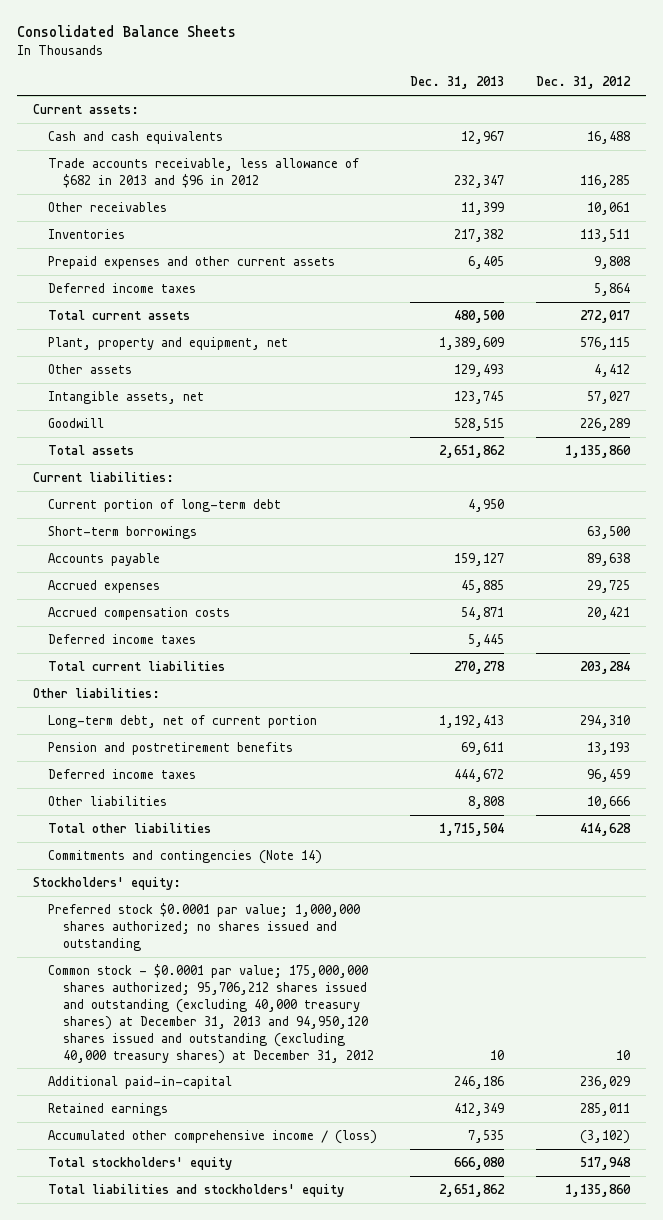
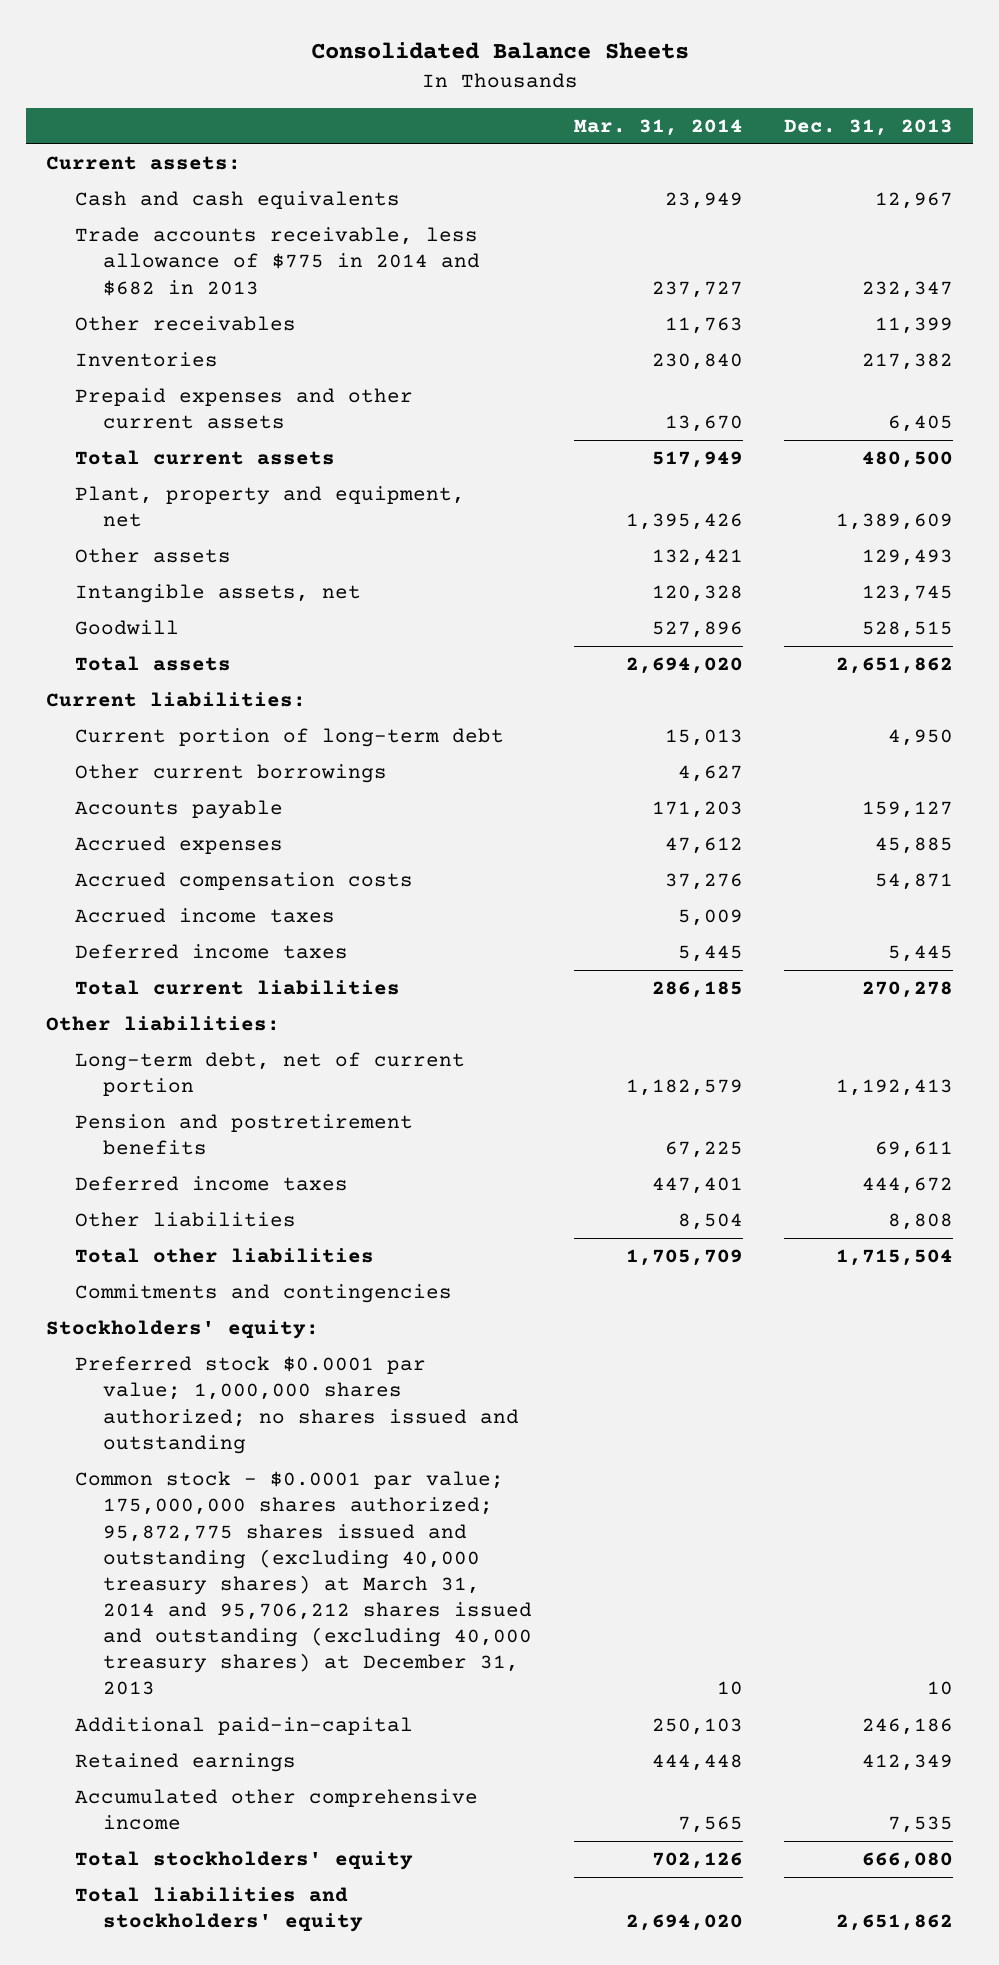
[535,76,631,90] Dec. 31, 2012 -> none
none -> [573,118,743,136] Mar. 31, 2014
[48,157,360,188] Trade accounts receivable, less allowance of $682 in 2013 and $96 in 2012 -> [74,227,481,296] Trade accounts receivable, less allowance of $775 in 2014 and $682 in 2013
[48,282,197,293] Deferred income taxes -> none
[48,525,198,539] Short-term borrowings -> none
none -> [74,764,387,784] Other current borrowings
none -> [74,908,335,924] Accrued income taxes
[48,849,323,864] Commitments and contingencies (Note 14) -> [74,1284,452,1304] Commitments and contingencies
[48,963,375,1064] Common stock - $0.0001 par value; 175,000,000 shares authorized; 95,706,212 shares issued and outstanding (excluding 40,000 treasury shares) at December 31, 2013 and 94,950,120 shares issued and outstanding (excluding 40,000 treasury shares) at December 31, 2012 -> [74,1471,533,1696] Common stock - $0.0001 par value; 175,000,000 shares authorized; 95,872,775 shares issued and outstanding (excluding 40,000 treasury shares) at March 31, 2014 and 95,706,212 shares issued and outstanding (excluding 40,000 treasury shares) at December 31, 2013
[48,1129,378,1144] Accumulated other comprehensive income / (loss) -> [74,1789,478,1831] Accumulated other comprehensive income

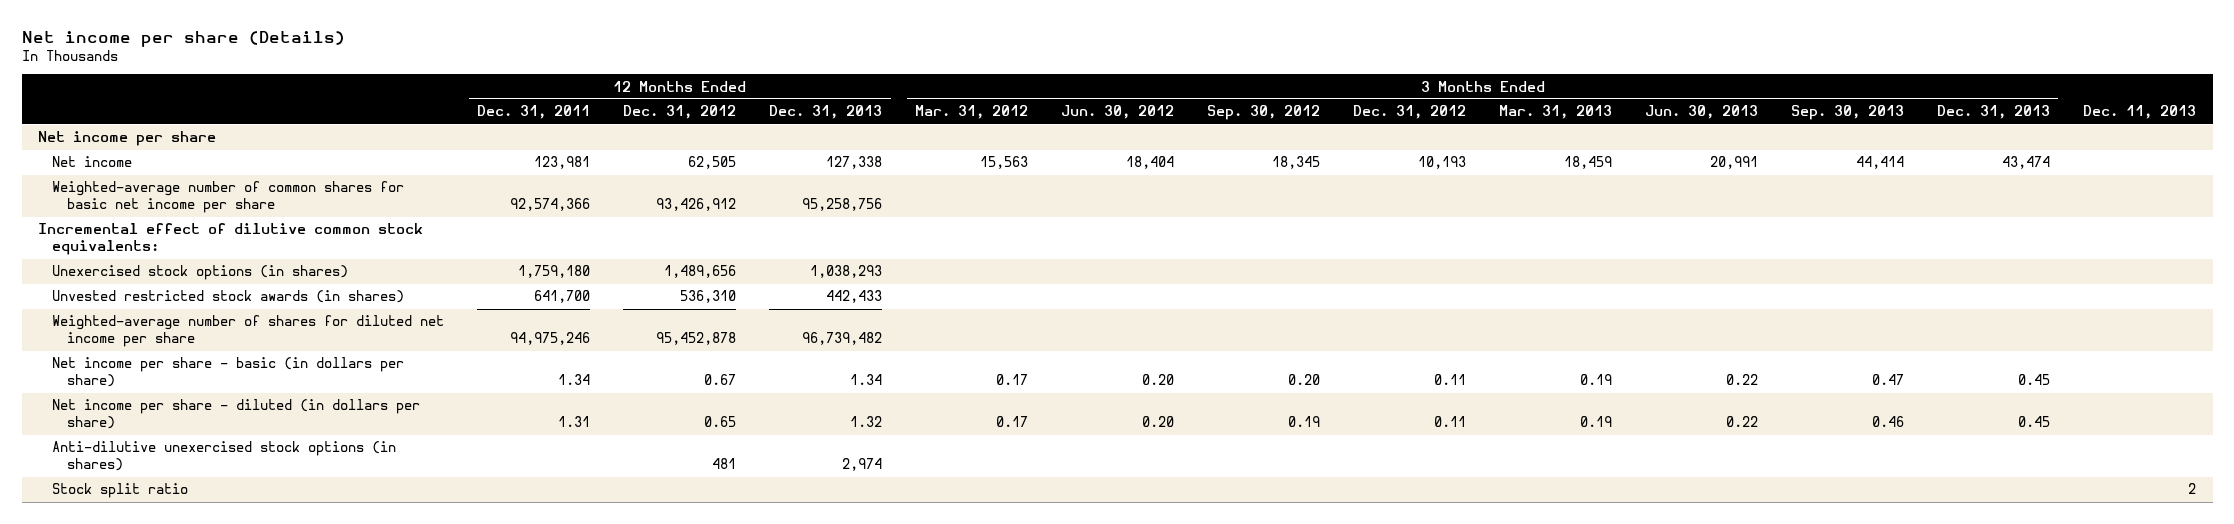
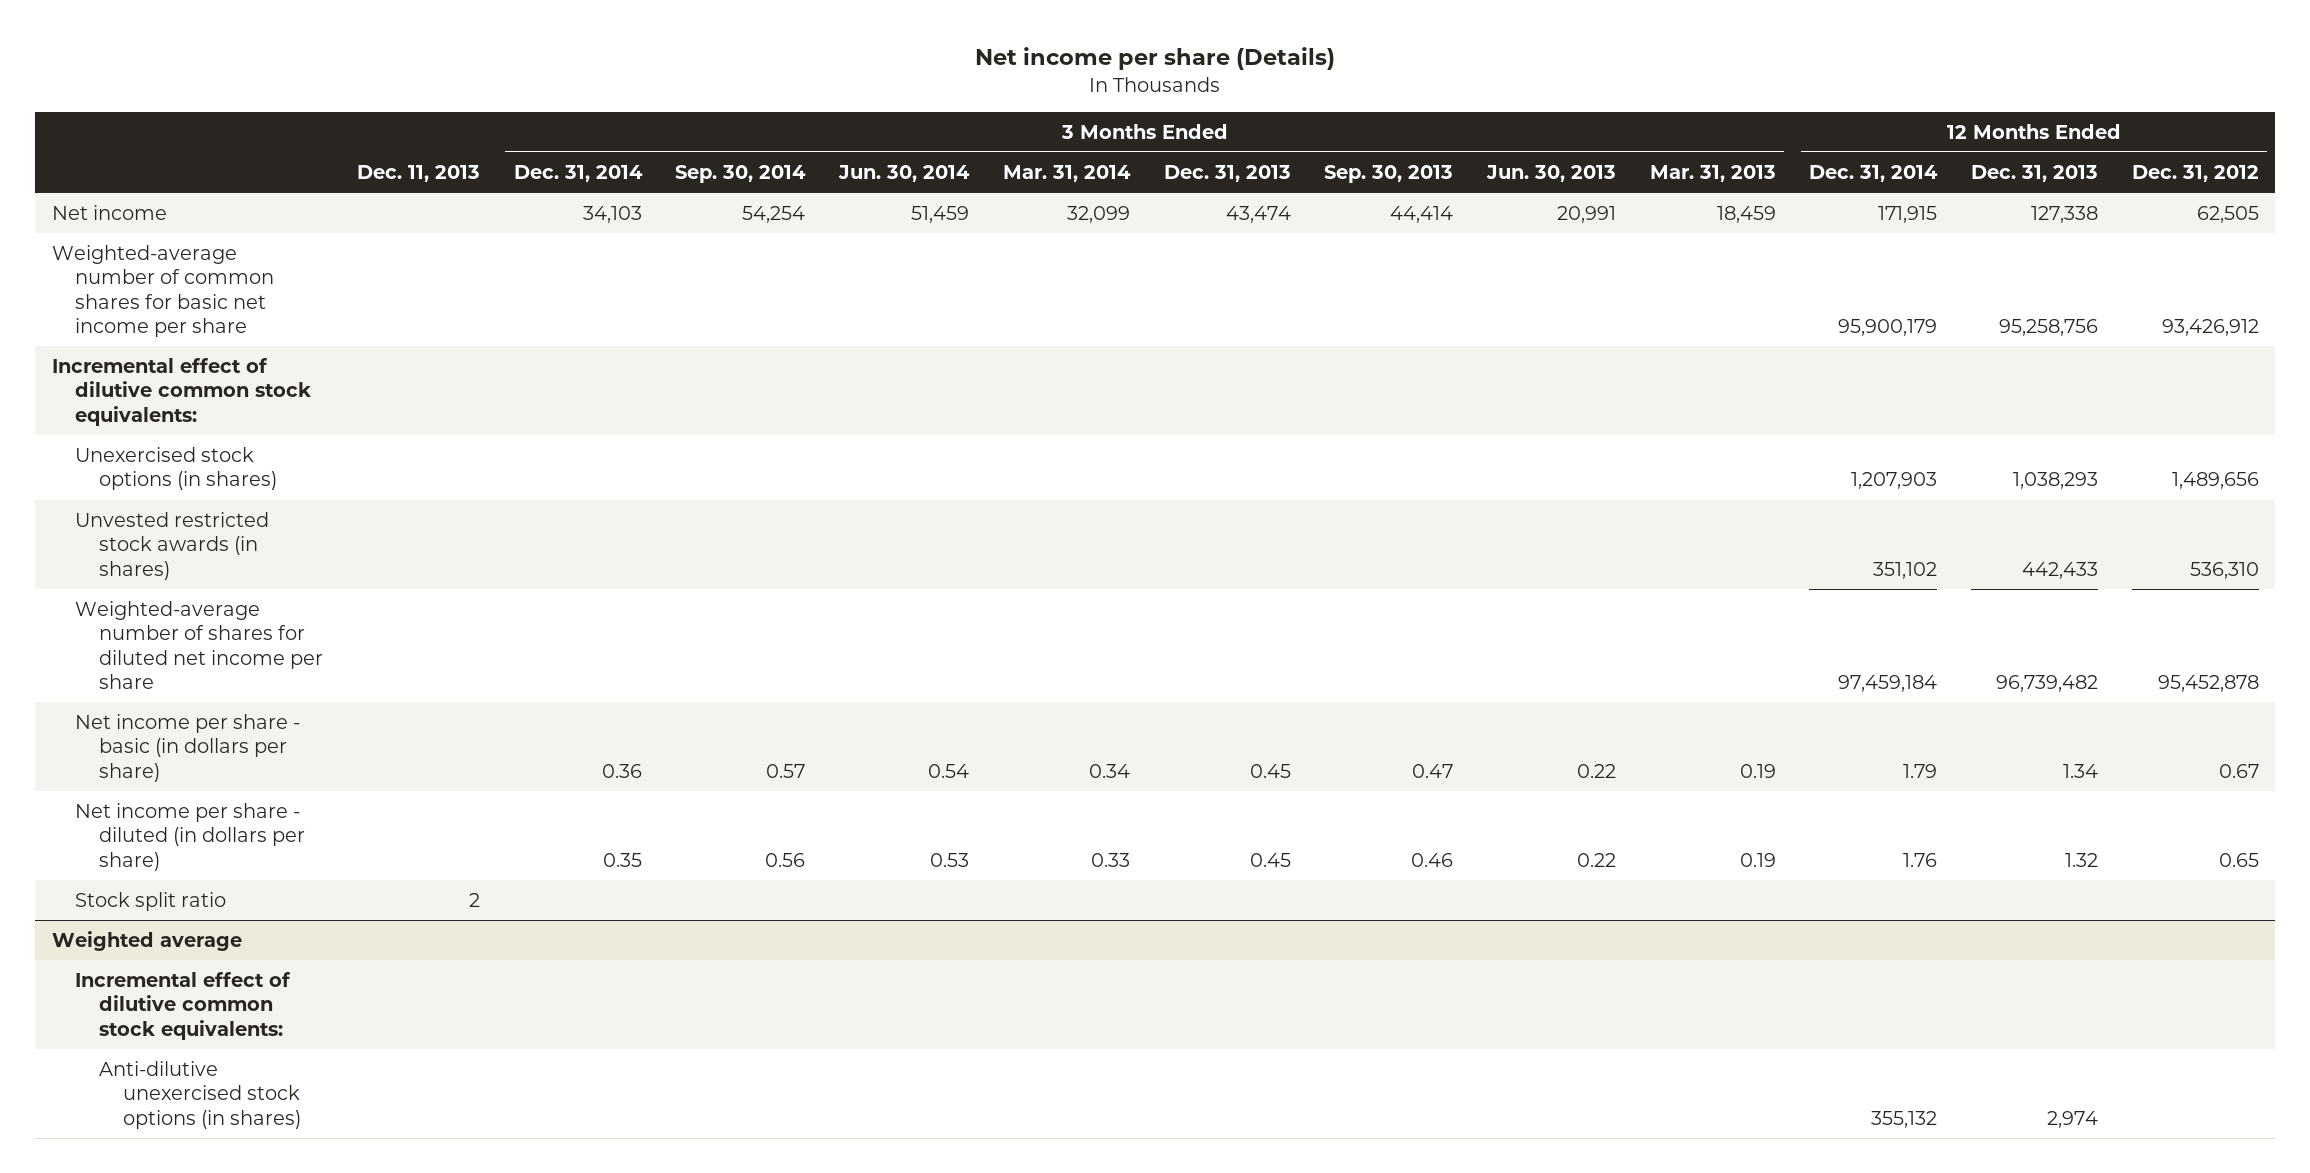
[477,105,591,120] Dec. 31, 2011 -> none
[915,105,1029,120] Mar. 31, 2012 -> none
[1061,105,1175,120] Jun. 30, 2012 -> none
[1207,105,1321,121] Sep. 30, 2012 -> none
[1353,105,1467,120] Dec. 31, 2012 -> none
none -> [513,164,643,182] Dec. 31, 2014
none -> [675,164,807,183] Sep. 30, 2014
none -> [838,164,971,182] Jun. 30, 2014
none -> [1002,164,1131,182] Mar. 31, 2014
none -> [1809,164,1939,182] Dec. 31, 2014
[38,131,217,147] Net income per share -> none
[52,441,397,472] Anti-dilutive unexercised stock options (in shares) -> none
none -> [51,930,242,951] Weighted average
none -> [75,971,292,1040] Incremental effect of dilutive common stock equivalents:
none -> [99,1060,302,1129] Anti-dilutive unexercised stock options (in shares)

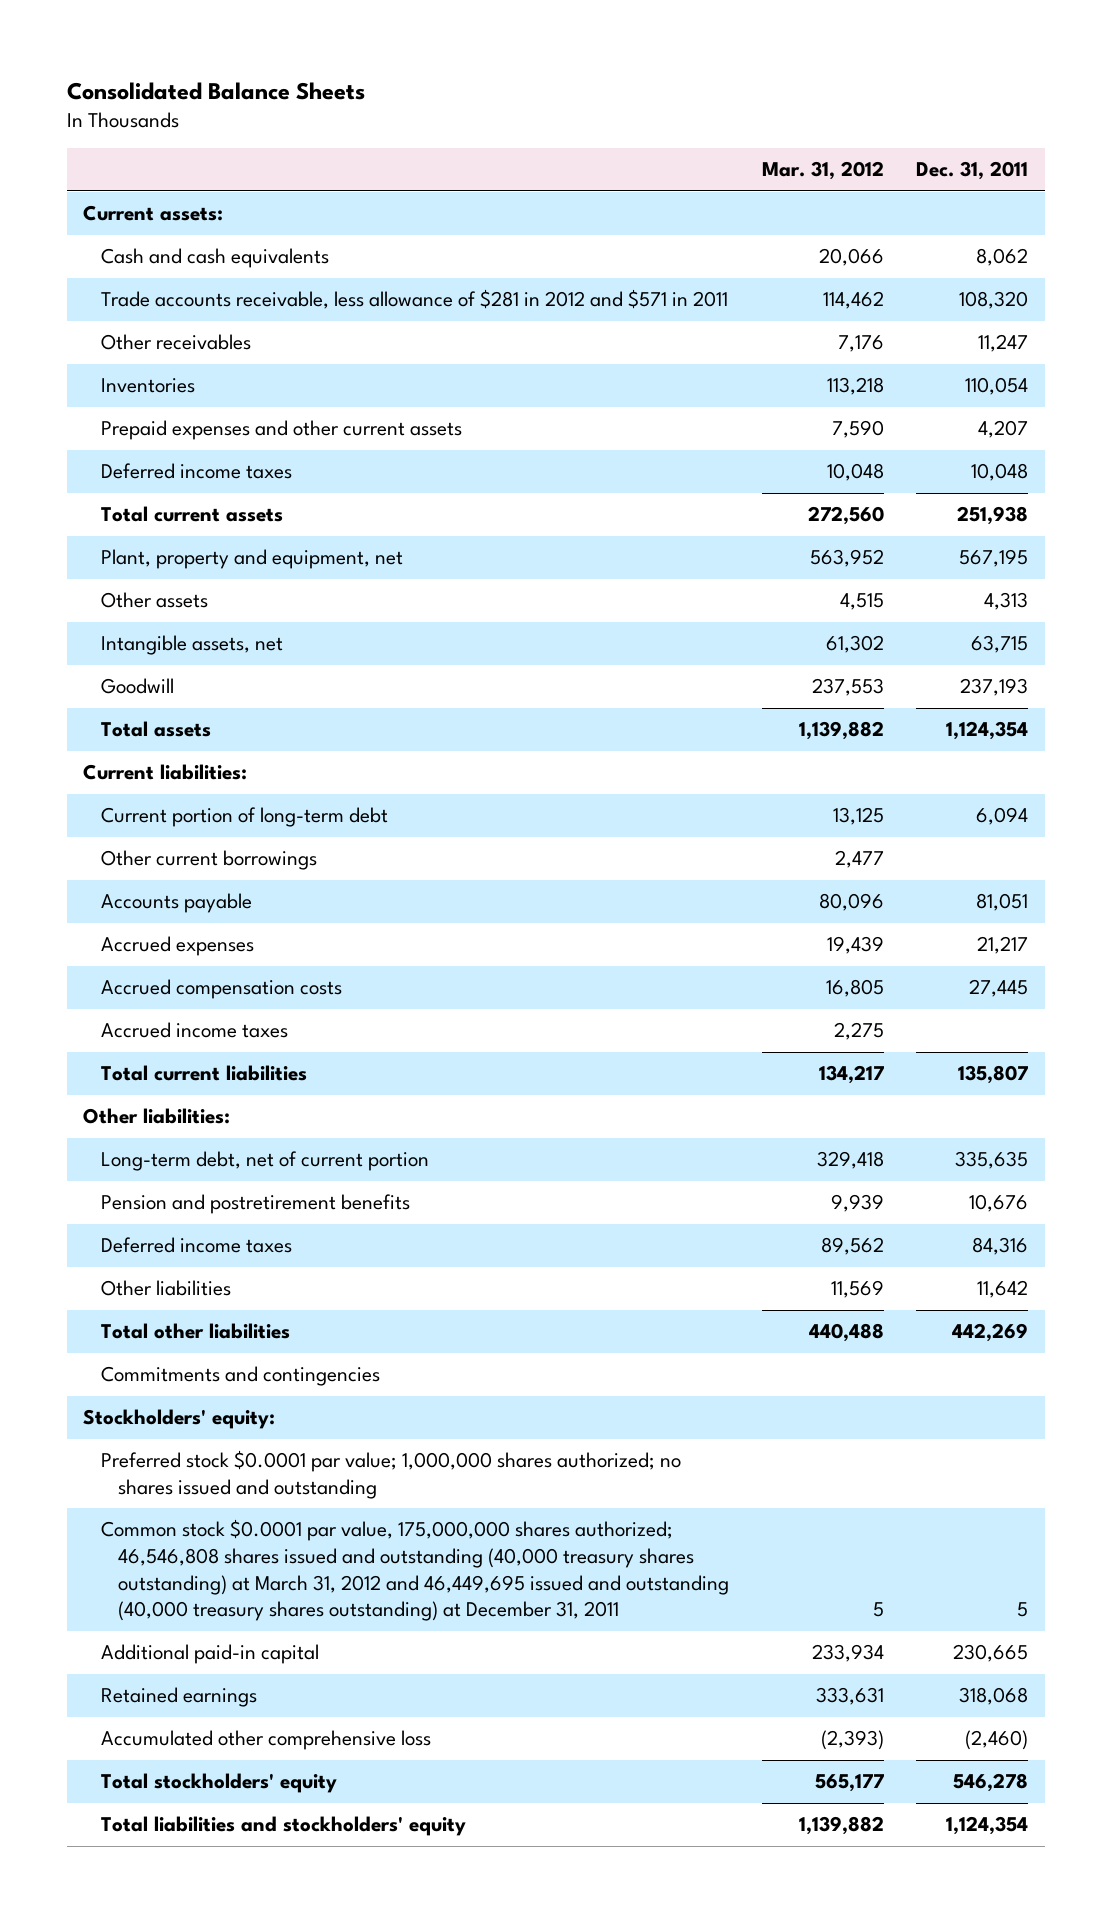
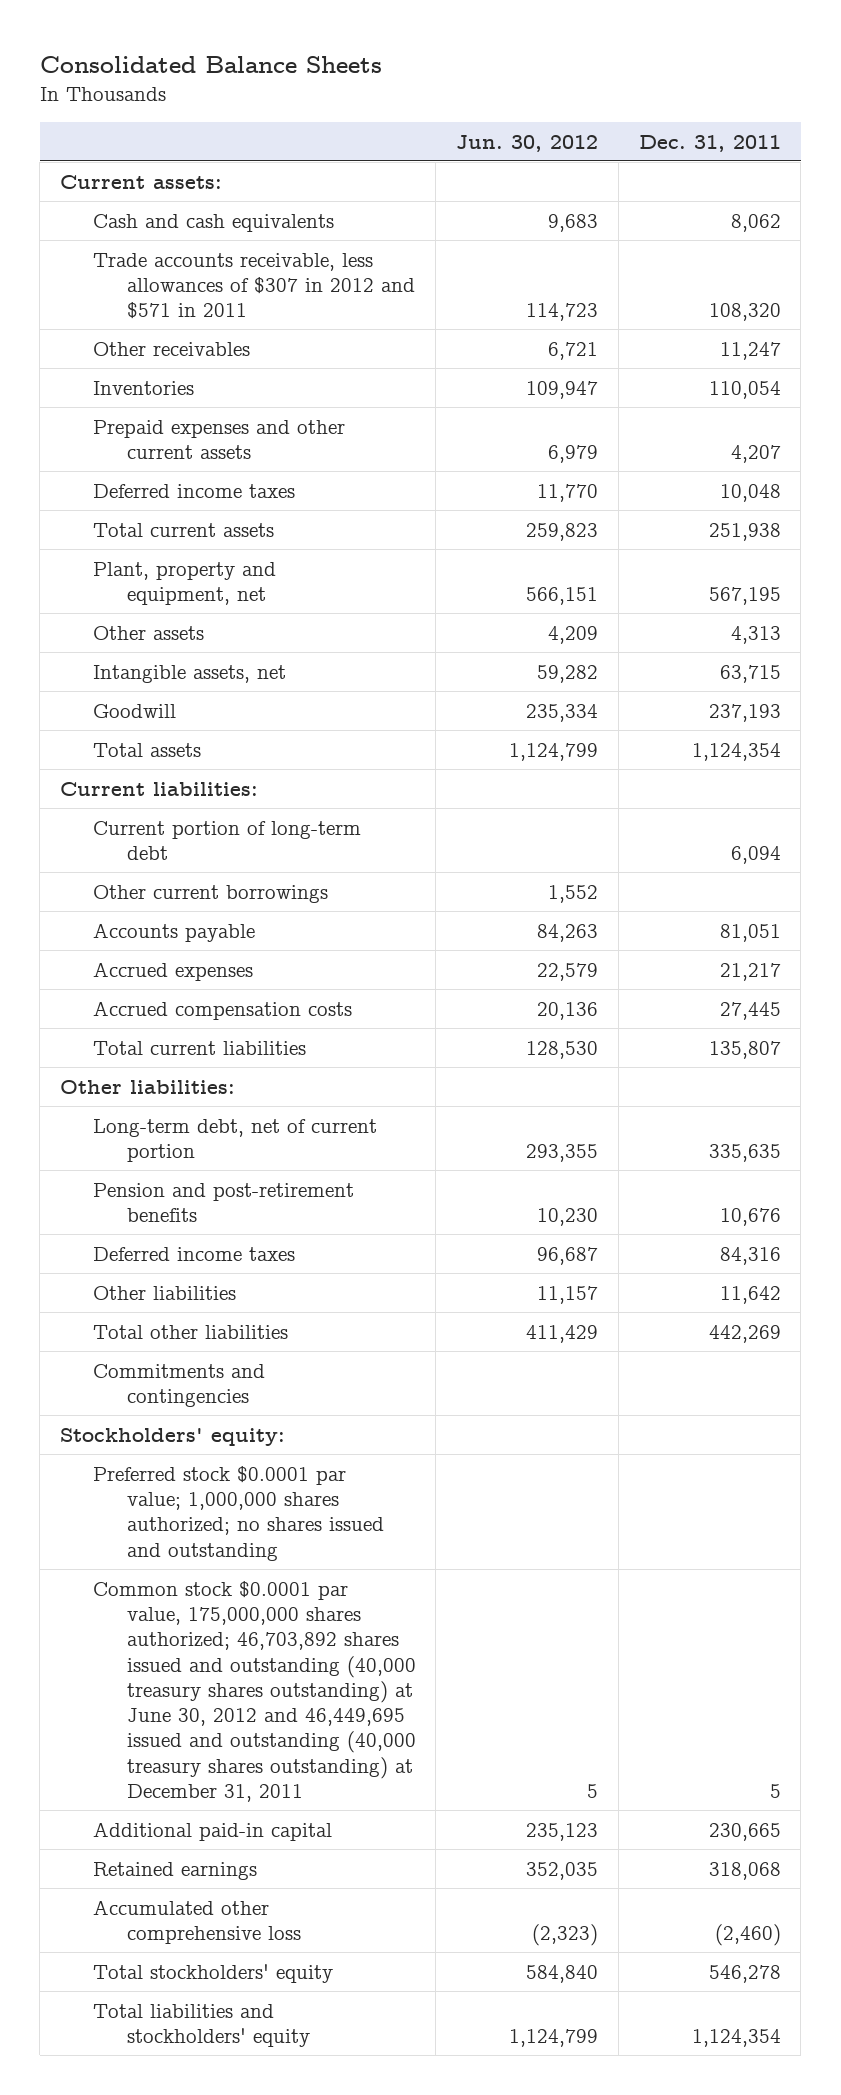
[761,161,884,181] Mar. 31, 2012 -> none
none -> [456,134,599,152] Jun. 30, 2012
[100,289,728,310] Trade accounts receivable, less allowance of $281 in 2012 and $571 in 2011 -> [93,252,415,320] Trade accounts receivable, less allowances of $307 in 2012 and $571 in 2011
[100,1022,288,1039] Accrued income taxes -> none
[100,1194,410,1215] Pension and postretirement benefits -> [93,1182,355,1222] Pension and post-retirement benefits
[100,1519,730,1622] Common stock $0.0001 par value, 175,000,000 shares authorized; 46,546,808 shares issued and outstanding (40,000 treasury shares outstanding) at March 31, 2012 and 46,449,695 issued and outstanding (40,000 treasury shares outstanding) at December 31, 2011 -> [93,1580,416,1803] Common stock $0.0001 par value, 175,000,000 shares authorized; 46,703,892 shares issued and outstanding (40,000 treasury shares outstanding) at June 30, 2012 and 46,449,695 issued and outstanding (40,000 treasury shares outstanding) at December 31, 2011

